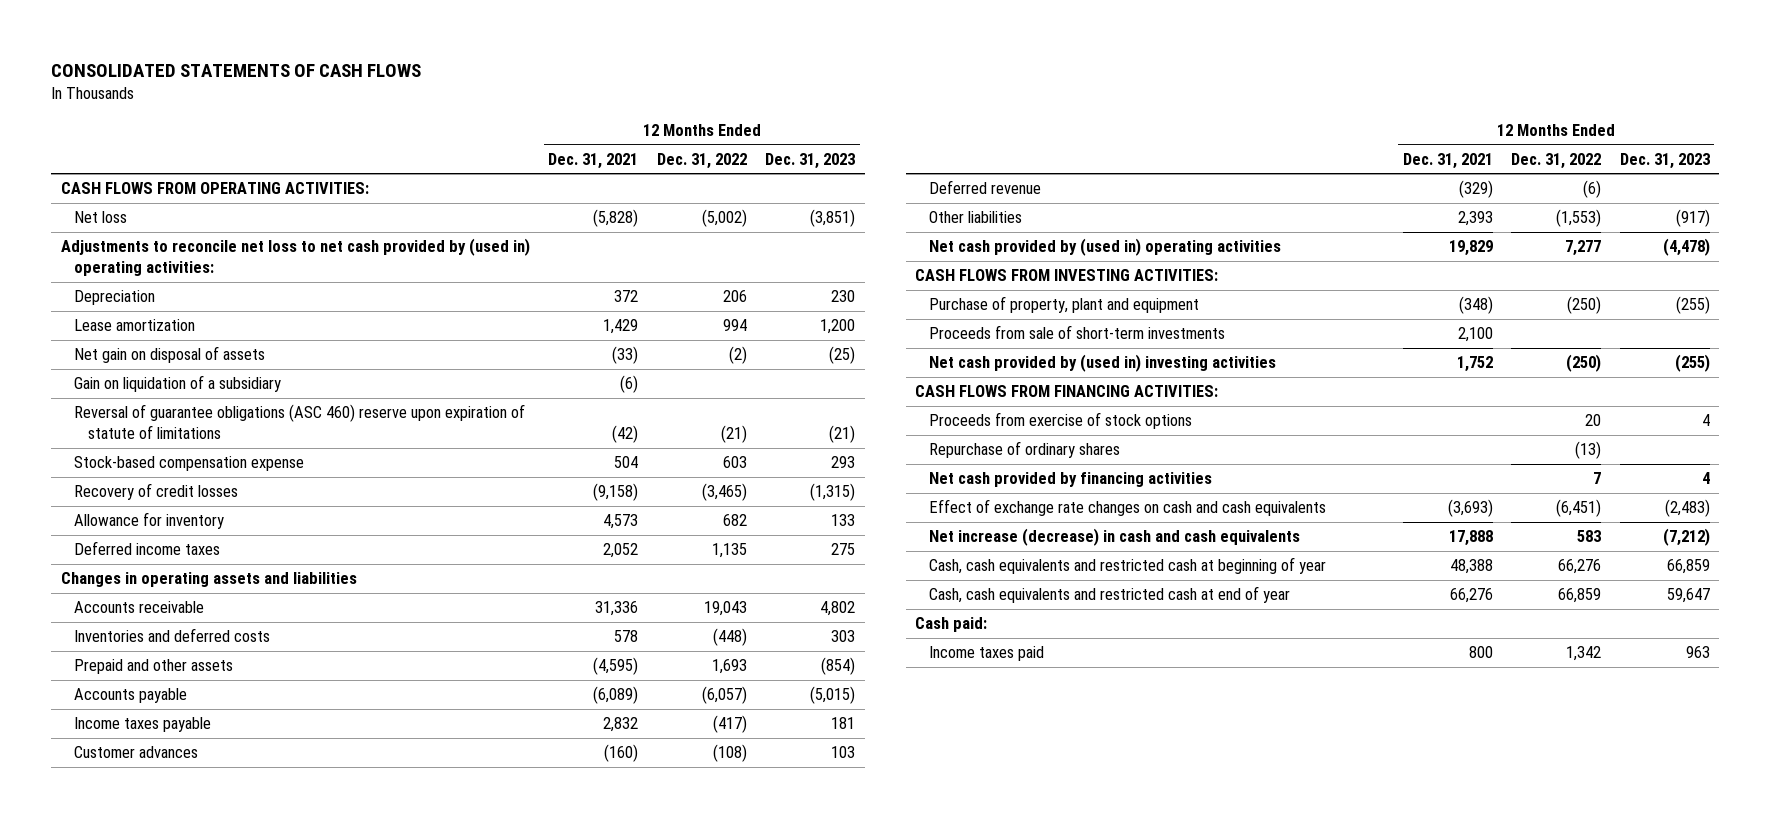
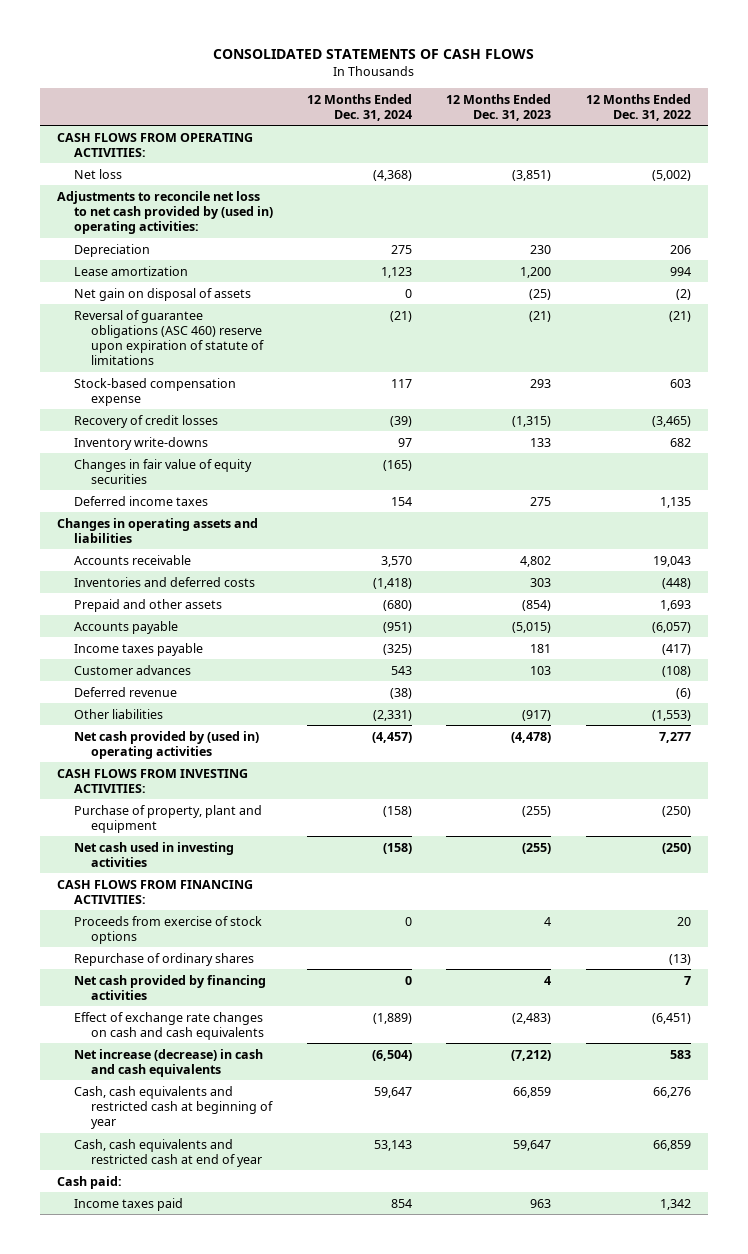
[548,152,639,169] Dec. 31, 2021 -> none
none -> [307,93,413,121] 12 Months Ended Dec. 31, 2024
[74,375,282,393] Gain on liquidation of a subsidiary -> none
[74,512,225,530] Allowance for inventory -> [73,436,208,450] Inventory write-downs
none -> [73,458,252,484] Changes in fair value of equity securities
[928,325,1225,340] Proceeds from sale of short-term investments -> none
[928,354,1276,373] Net cash provided by (used in) investing activities -> [73,841,234,867] Net cash used in investing activities

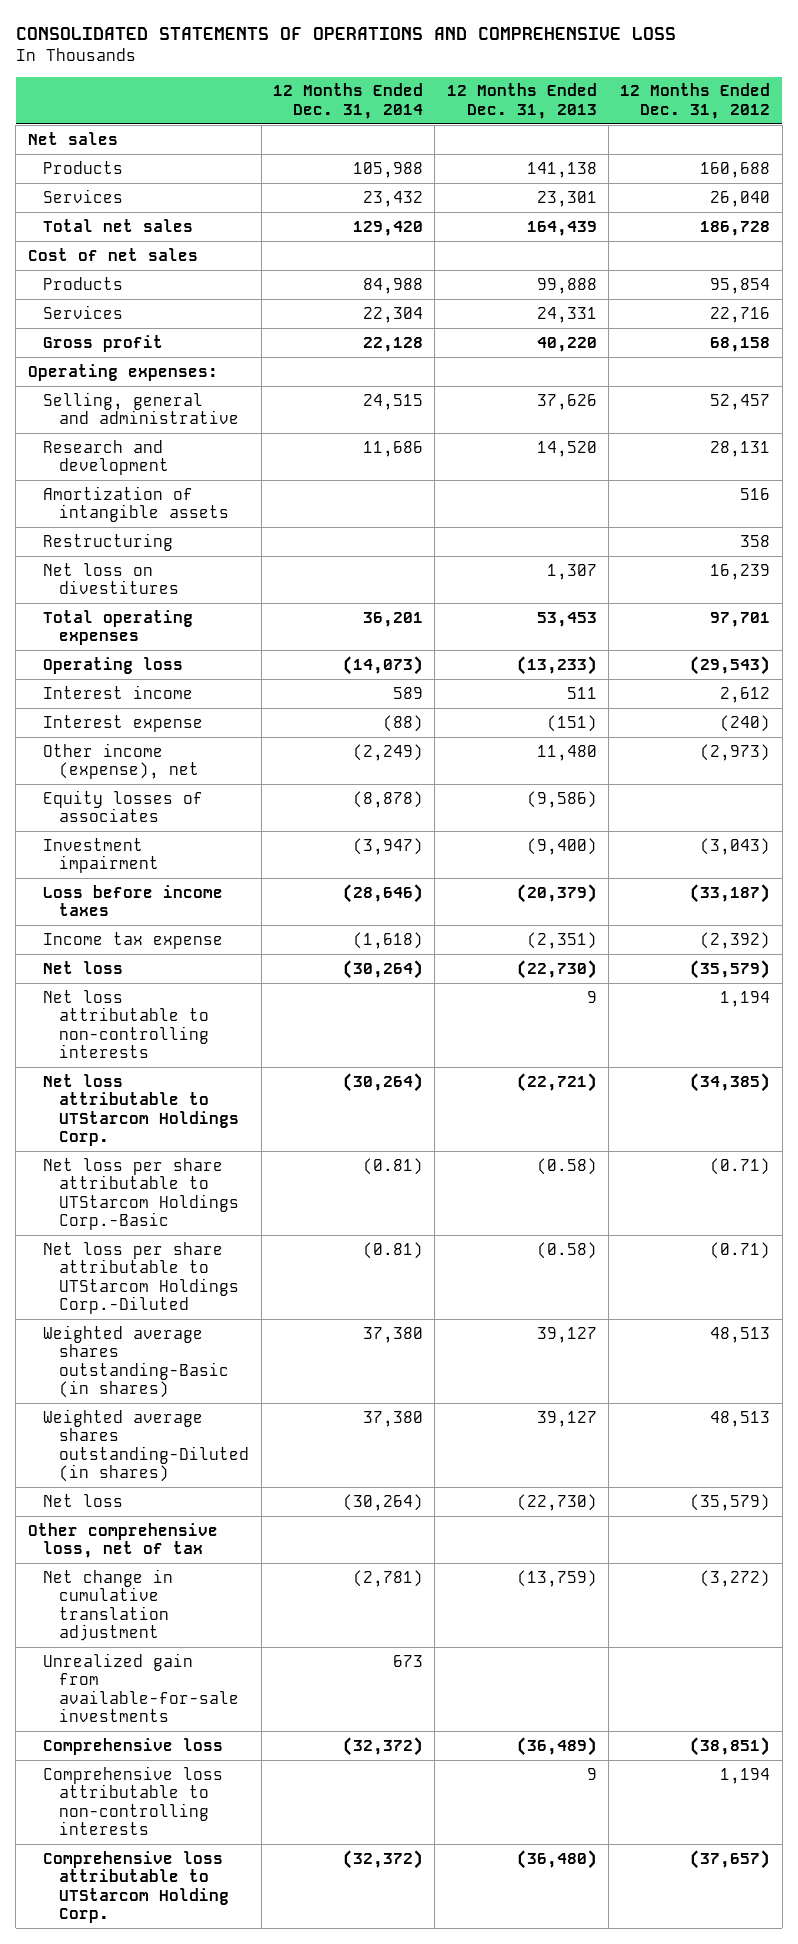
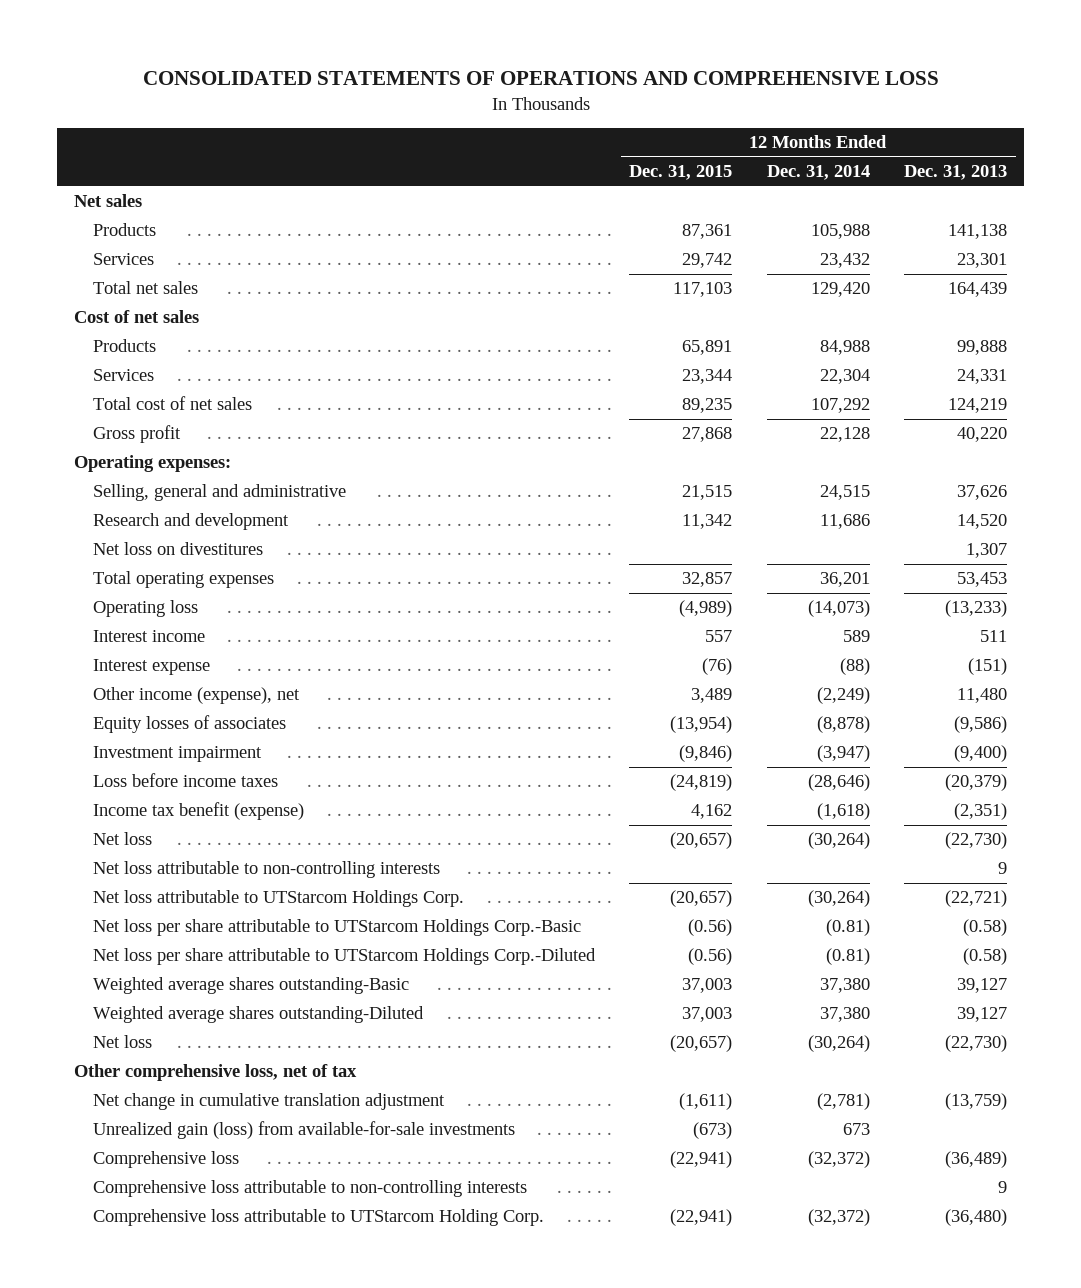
[620,83,771,119] 12 Months Ended Dec. 31, 2012 -> none
none -> [629,165,733,181] Dec. 31, 2015
none -> [92,396,252,411] Total cost of net sales
[43,485,230,523] Amortization of intangible assets -> none
[43,532,174,551] Restructuring -> none
[43,931,224,949] Income tax expense -> [92,802,304,821] Income tax benefit (expense)
[43,1324,230,1399] Weighted average shares outstanding-Basic (in shares) -> [92,977,409,995] Weighted average shares outstanding-Basic
[43,1408,250,1483] Weighted average shares outstanding-Diluted (in shares) -> [92,1006,424,1024] Weighted average shares outstanding-Diluted
[43,1652,240,1723] Unrealized gain from available-for-sale investments -> [92,1121,515,1140] Unrealized gain (loss) from available-for-sale investments

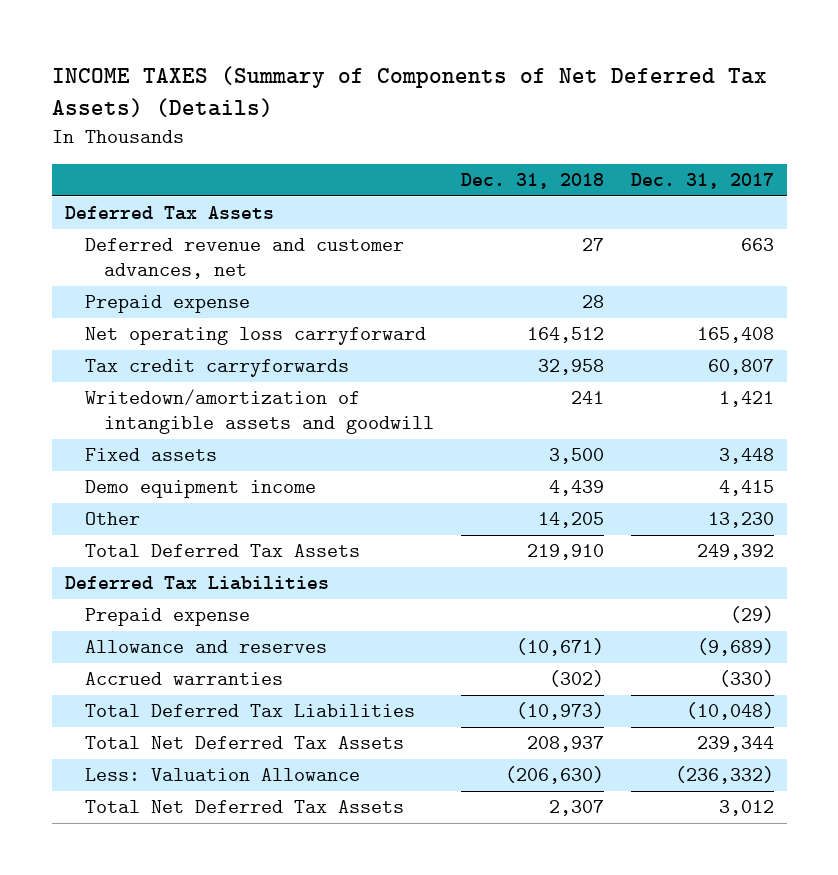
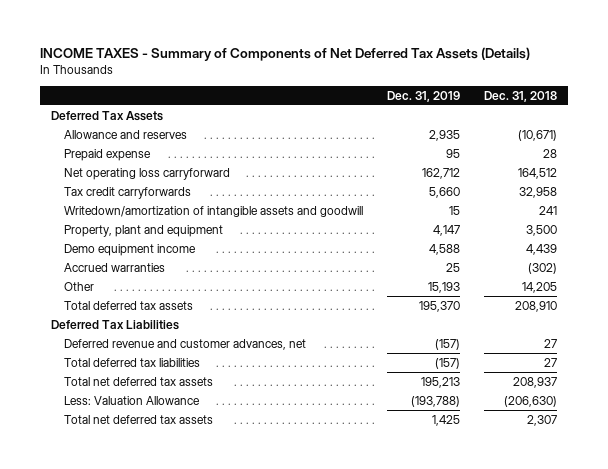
[51,66,767,118] INCOME TAXES (Summary of Components of Net Deferred Tax Assets) (Details) -> [39,46,530,61] INCOME TAXES - Summary of Components of Net Deferred Tax Assets (Details)
[630,173,774,190] Dec. 31, 2017 -> none
none -> [386,90,460,102] Dec. 31, 2019
[84,640,327,654] Allowance and reserves -> [64,129,188,139] Allowance and reserves
[84,448,217,462] Fixed assets -> [64,224,224,237] Property, plant and equipment
[84,672,283,686] Accrued warranties -> [64,262,166,272] Accrued warranties
[84,544,360,558] Total Deferred Tax Assets -> [64,300,194,310] Total deferred tax assets
[526,544,604,561] 219,910 -> [514,300,557,312] 208,910
[84,608,250,627] Prepaid expense -> none
[84,238,404,280] Deferred revenue and customer advances, net -> [64,338,307,350] Deferred revenue and customer advances, net
[84,704,415,718] Total Deferred Tax Liabilities -> [64,357,201,367] Total deferred tax liabilities
[515,702,604,721] (10,973) -> [543,357,557,367] 27
[84,736,404,750] Total Net Deferred Tax Assets -> [64,376,214,386] Total net deferred tax assets
[84,800,404,814] Total Net Deferred Tax Assets -> [64,414,214,424] Total net deferred tax assets

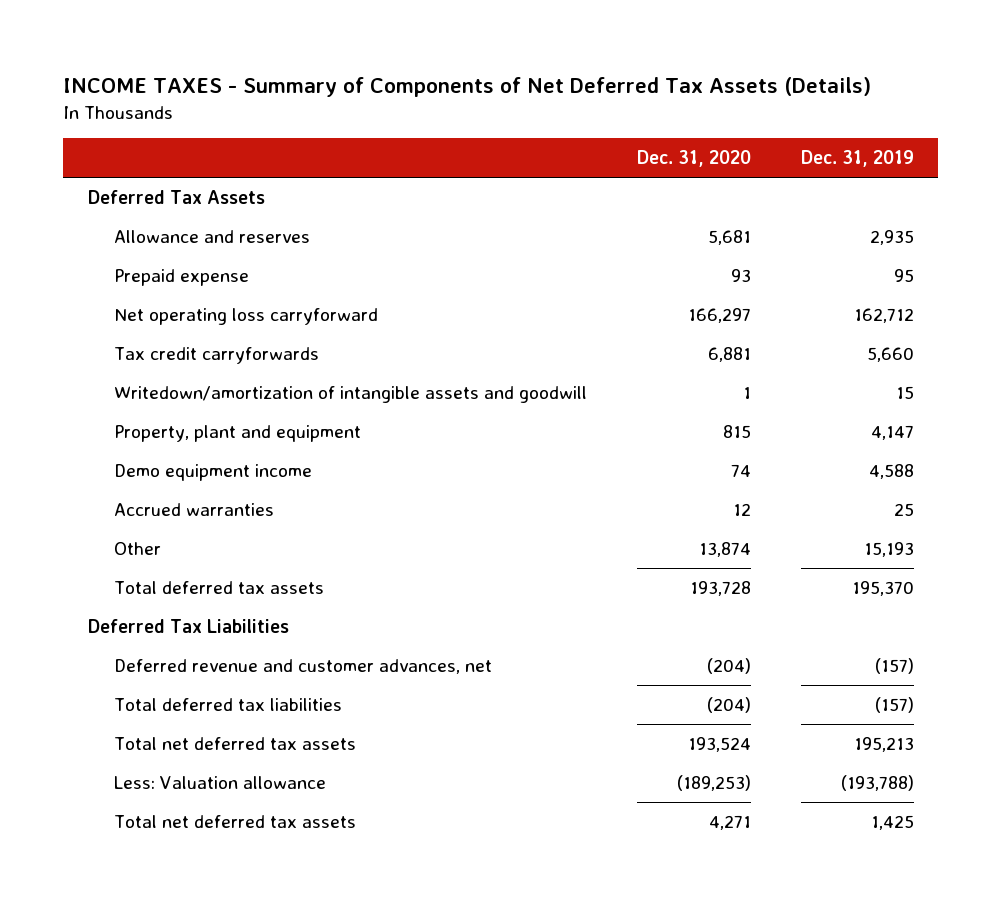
[483,90,557,102] Dec. 31, 2018 -> none
none -> [636,150,751,168] Dec. 31, 2020
[64,395,201,405] Less: Valuation Allowance -> [114,775,327,789] Less: Valuation allowance

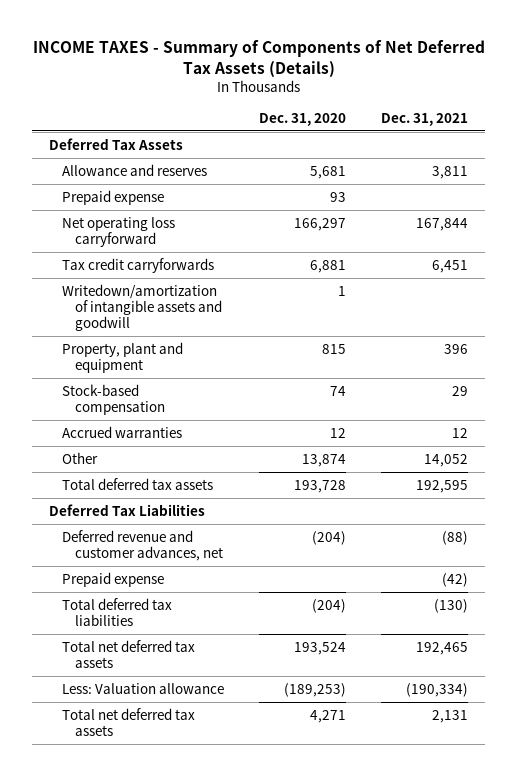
[800,150,914,168] Dec. 31, 2019 -> none
none -> [380,112,468,126] Dec. 31, 2021
[114,463,313,481] Demo equipment income -> none
none -> [62,383,166,415] Stock-based compensation
none -> [62,571,165,587] Prepaid expense

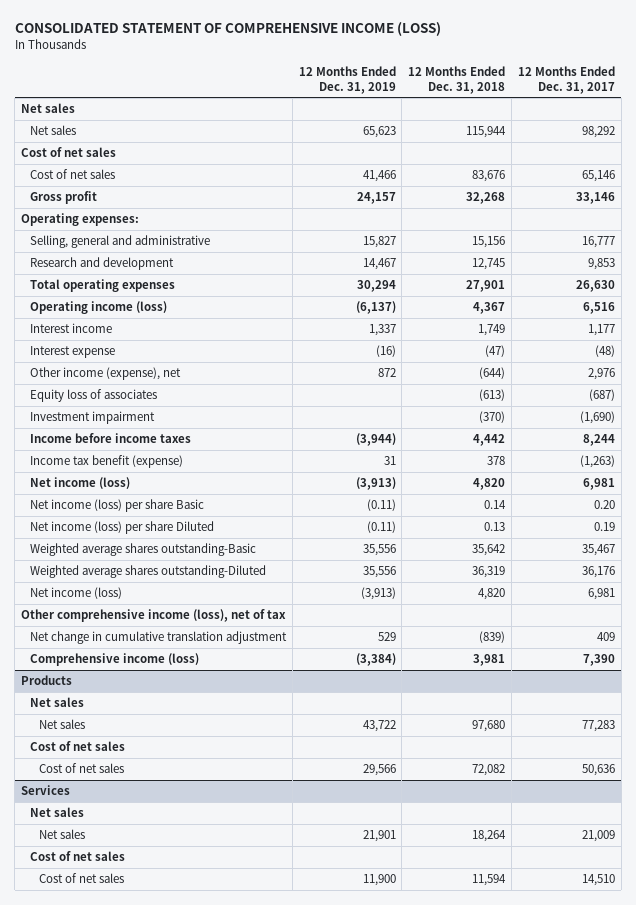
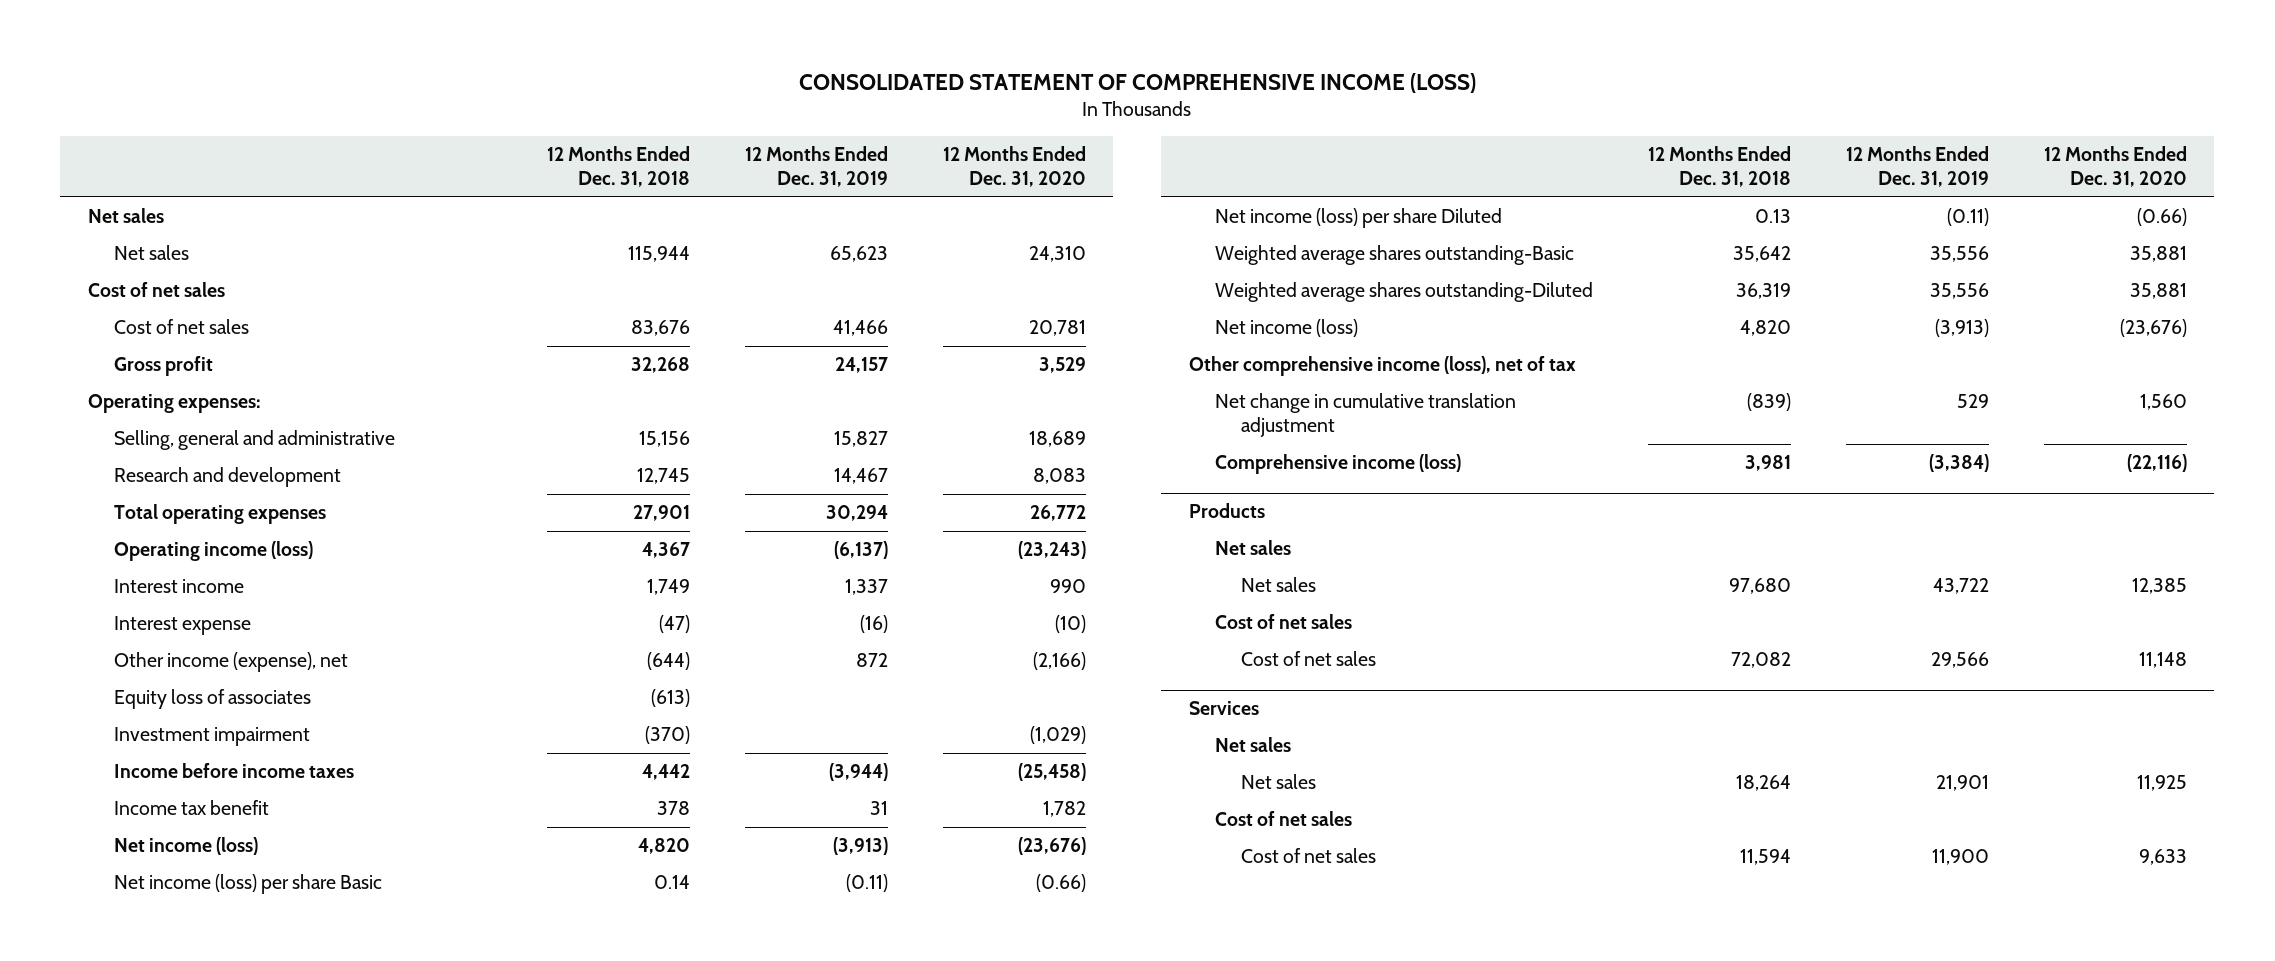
[517,65,615,94] 12 Months Ended Dec. 31, 2017 -> none
none -> [942,145,1086,188] 12 Months Ended Dec. 31, 2020
[29,455,183,469] Income tax benefit (expense) -> [113,800,269,816] Income tax benefit

